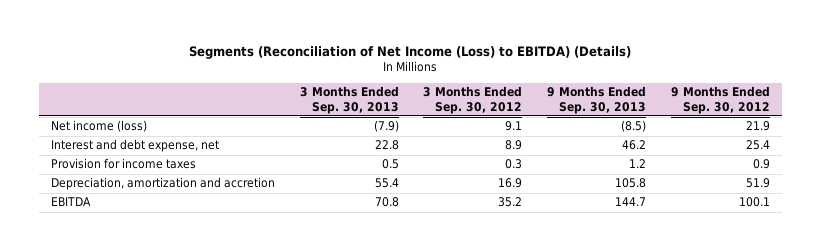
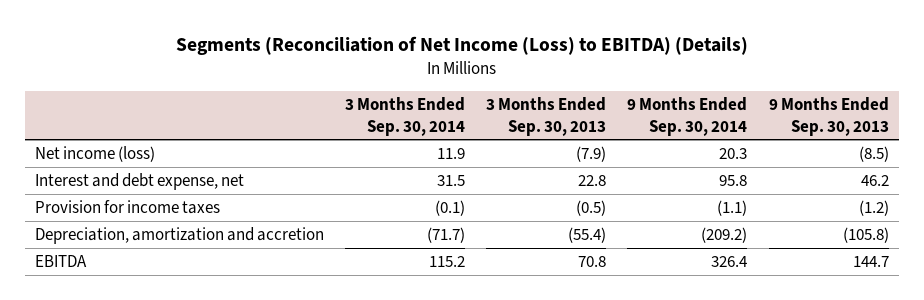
[423,86,523,114] 3 Months Ended Sep. 30, 2012 -> none
[670,86,770,114] 9 Months Ended Sep. 30, 2012 -> none
none -> [345,97,466,136] 3 Months Ended Sep. 30, 2014
none -> [627,97,748,136] 9 Months Ended Sep. 30, 2014
[381,159,399,170] 0.5 -> [576,200,607,217] (0.5)
[628,159,646,169] 1.2 -> [858,200,889,217] (1.2)
[374,178,399,189] 55.4 -> [568,227,607,244] (55.4)
[614,178,646,189] 105.8 -> [842,227,889,244] (105.8)

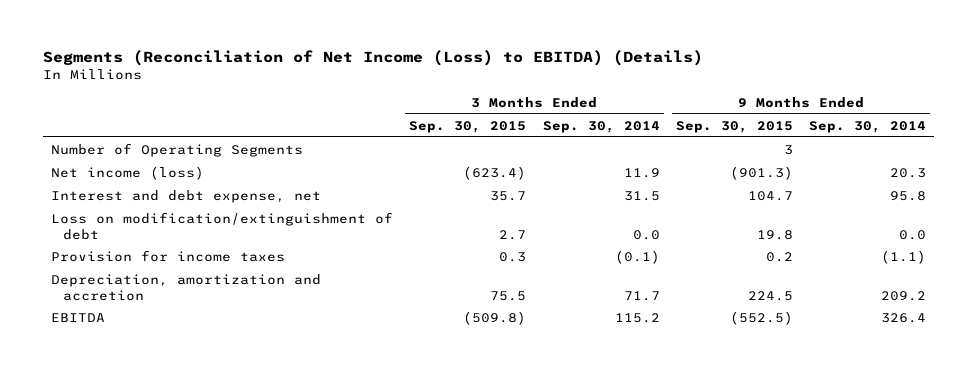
[486,97,607,136] 3 Months Ended Sep. 30, 2013 -> none
[768,97,889,136] 9 Months Ended Sep. 30, 2013 -> none
none -> [409,120,527,133] Sep. 30, 2015
none -> [675,120,793,133] Sep. 30, 2015
none -> [50,142,303,157] Number of Operating Segments
none -> [50,211,393,240] Loss on modification/extinguishment of debt
[427,227,466,244] (71.7) -> [623,290,660,301] 71.7
[701,227,748,244] (209.2) -> [881,290,927,301] 209.2

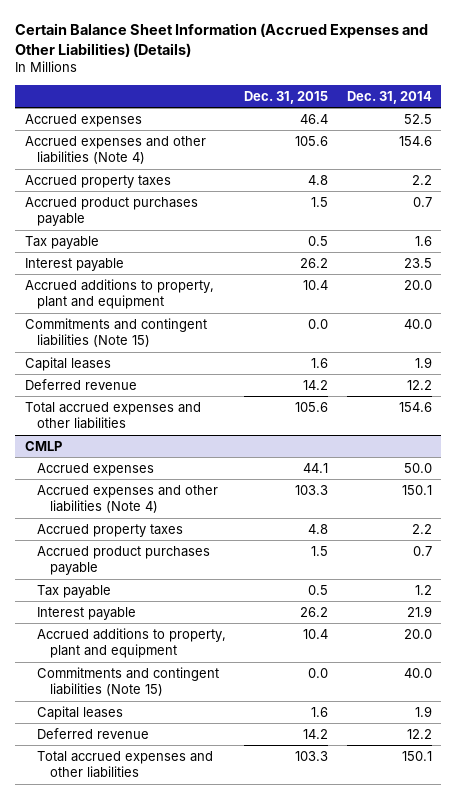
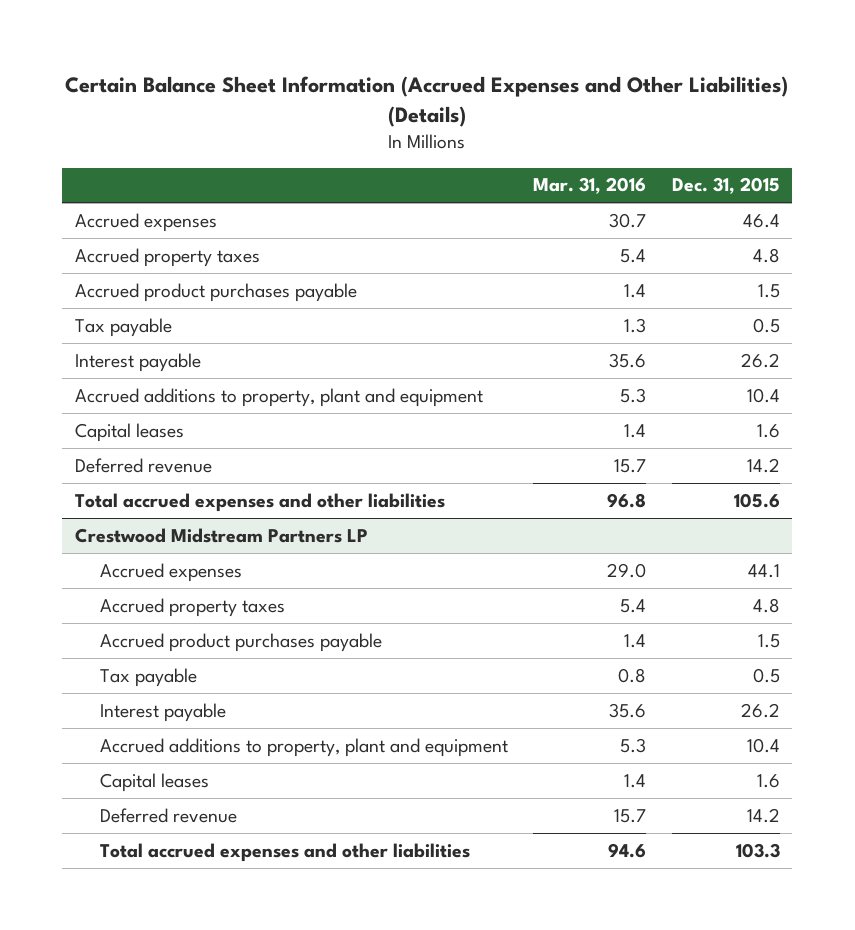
[346,90,432,104] Dec. 31, 2014 -> none
none -> [533,177,647,195] Mar. 31, 2016
[24,135,206,165] Accrued expenses and other liabilities (Note 4) -> none
[24,317,207,348] Commitments and contingent liabilities (Note 15) -> none
[24,440,62,451] CMLP -> [75,527,369,543] Crestwood Midstream Partners LP
[37,484,219,514] Accrued expenses and other liabilities (Note 4) -> none
[37,666,220,697] Commitments and contingent liabilities (Note 15) -> none

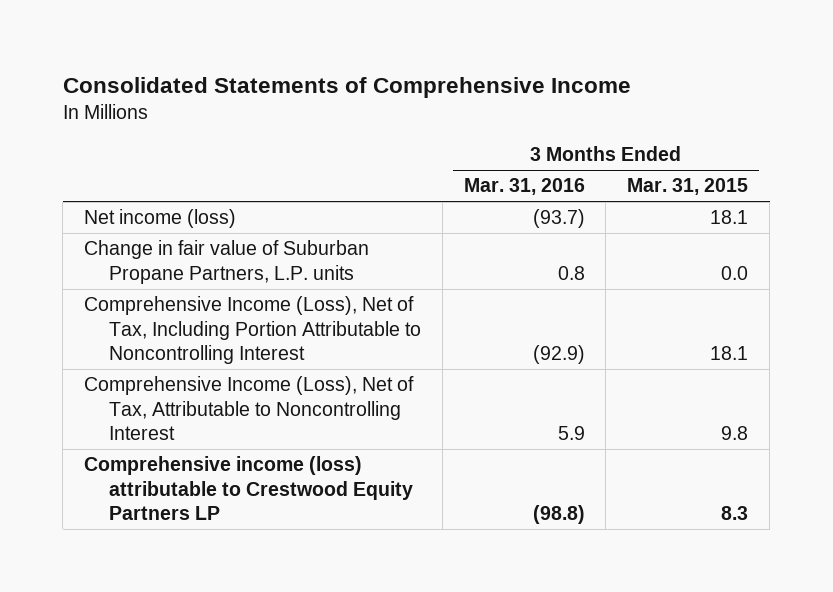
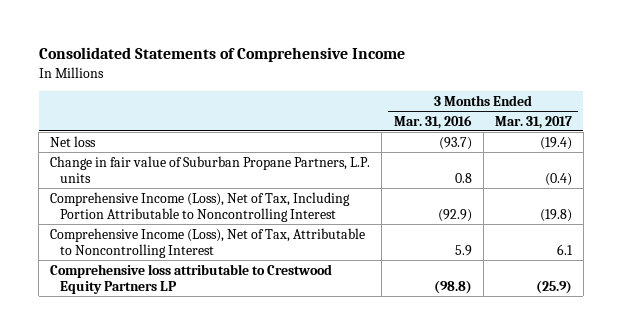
[627,178,749,196] Mar. 31, 2015 -> none
none -> [494,115,572,129] Mar. 31, 2017
[84,209,237,229] Net income (loss) -> [50,135,97,147] Net loss
[84,456,413,521] Comprehensive income (loss) attributable to Crestwood Equity Partners LP -> [50,263,333,294] Comprehensive loss attributable to Crestwood Equity Partners LP

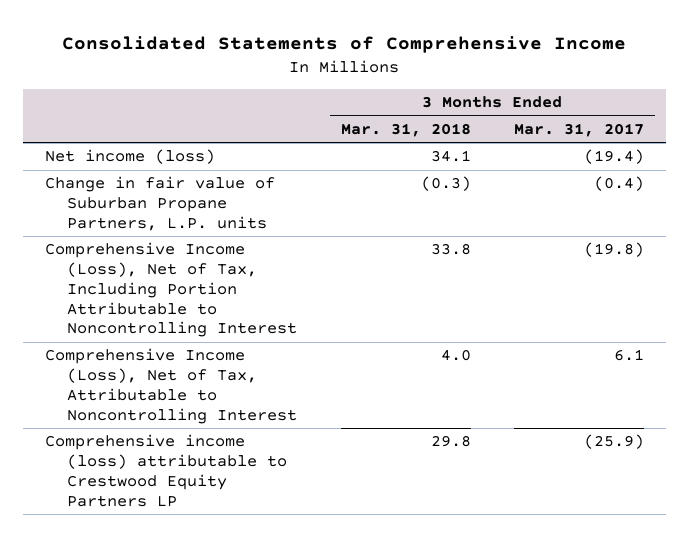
[393,114,472,129] Mar. 31, 2016 -> none
none -> [340,122,471,137] Mar. 31, 2018
[50,135,97,147] Net loss -> [44,149,215,165] Net income (loss)
[50,263,333,294] Comprehensive loss attributable to Crestwood Equity Partners LP -> [44,434,288,507] Comprehensive income (loss) attributable to Crestwood Equity Partners LP

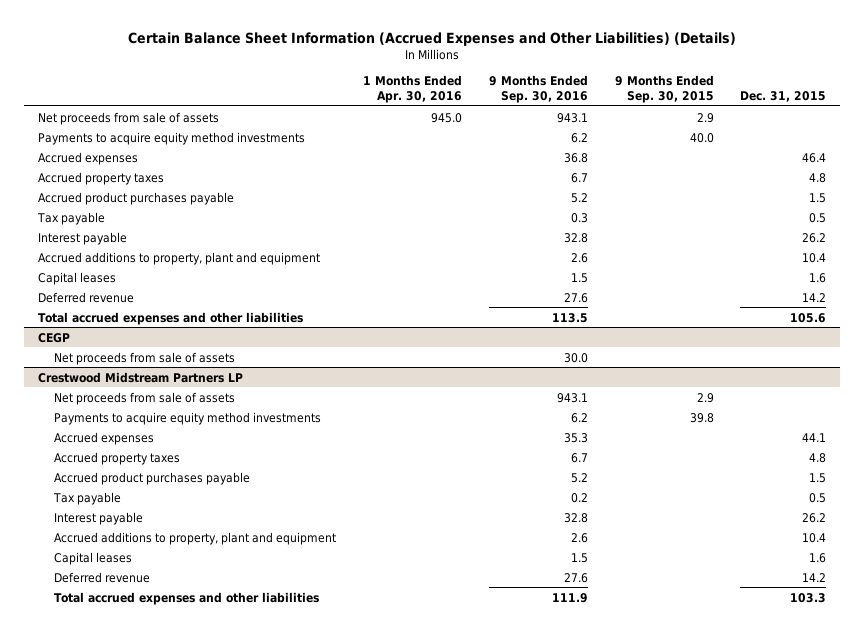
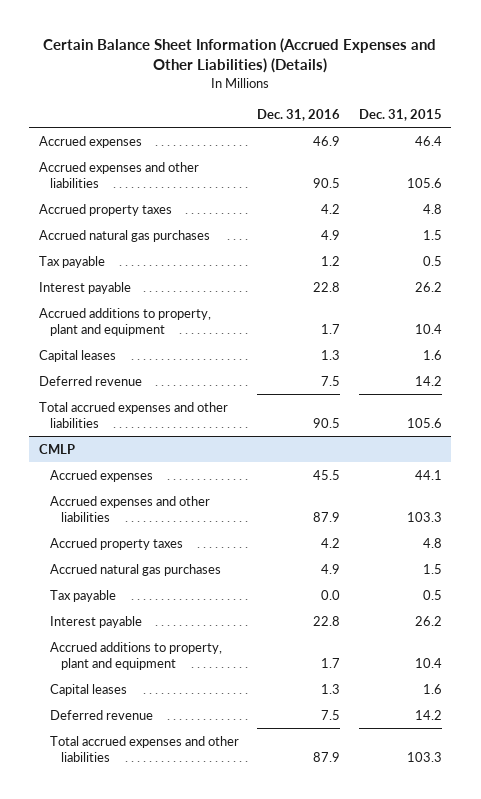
[363,75,463,103] 1 Months Ended Apr. 30, 2016 -> none
[488,75,588,103] 9 Months Ended Sep. 30, 2016 -> none
[614,75,714,103] 9 Months Ended Sep. 30, 2015 -> none
none -> [257,109,341,122] Dec. 31, 2016
[37,111,219,125] Net proceeds from sale of assets -> none
[37,131,305,145] Payments to acquire equity method investments -> none
none -> [38,161,199,188] Accrued expenses and other liabilities
[37,191,234,205] Accrued product purchases payable -> none
none -> [38,229,210,242] Accrued natural gas purchases
[37,332,70,343] CEGP -> none
[54,351,236,365] Net proceeds from sale of assets -> none
[54,391,236,405] Net proceeds from sale of assets -> none
[54,411,322,425] Payments to acquire equity method investments -> none
[37,371,243,383] Crestwood Midstream Partners LP -> [38,443,75,454] CMLP
none -> [49,495,210,522] Accrued expenses and other liabilities
[54,471,251,485] Accrued product purchases payable -> none
none -> [49,563,221,576] Accrued natural gas purchases

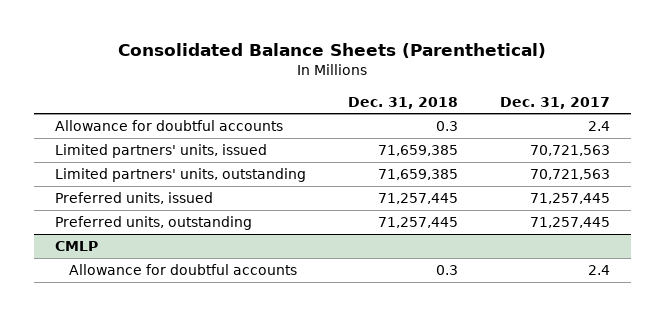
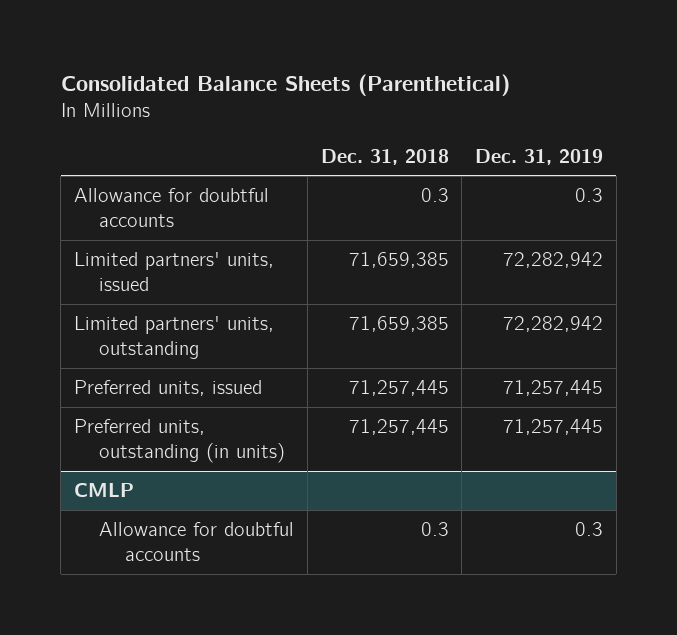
[499,96,610,109] Dec. 31, 2017 -> none
none -> [474,148,603,165] Dec. 31, 2019
[55,216,253,231] Preferred units, outstanding -> [74,419,286,464] Preferred units, outstanding (in units)

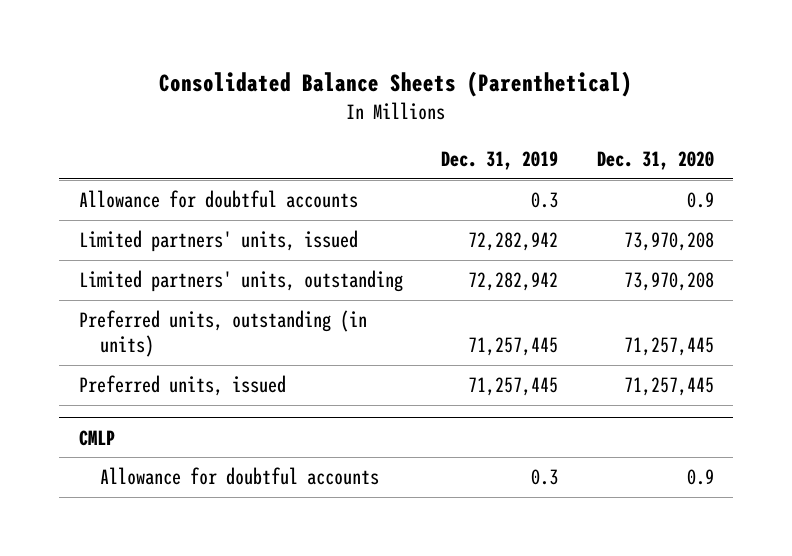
[320,148,449,165] Dec. 31, 2018 -> none
none -> [596,151,714,171] Dec. 31, 2020
[74,380,263,397] Preferred units, issued -> [78,374,286,396] Preferred units, issued

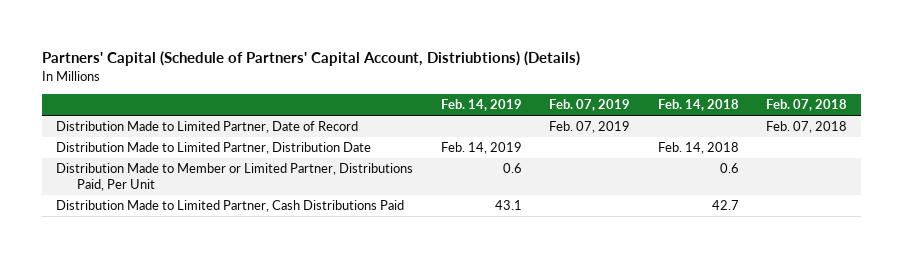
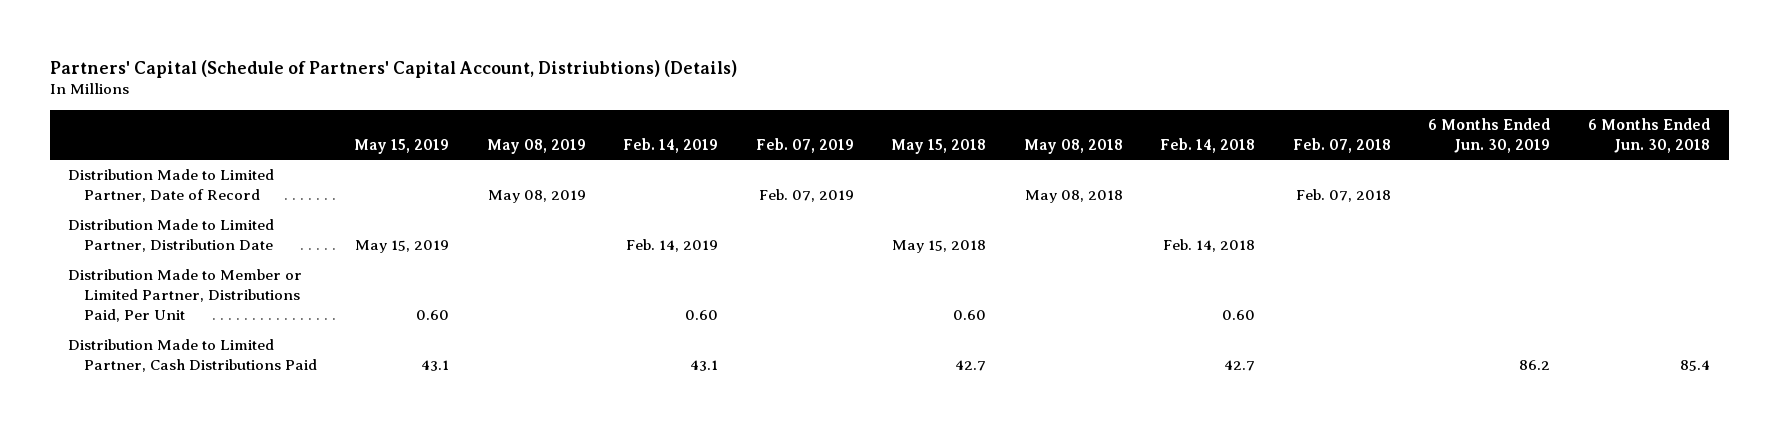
none -> [354,138,450,154] May 15, 2019
none -> [486,138,586,154] May 08, 2019
none -> [891,138,987,154] May 15, 2018
none -> [1023,138,1123,154] May 08, 2018
none -> [1428,117,1551,153] 6 Months Ended Jun. 30, 2019
none -> [1587,117,1710,153] 6 Months Ended Jun. 30, 2018
[502,163,522,174] 0.6 -> [685,310,719,321] 0.60
[719,163,739,174] 0.6 -> [1222,310,1256,321] 0.60

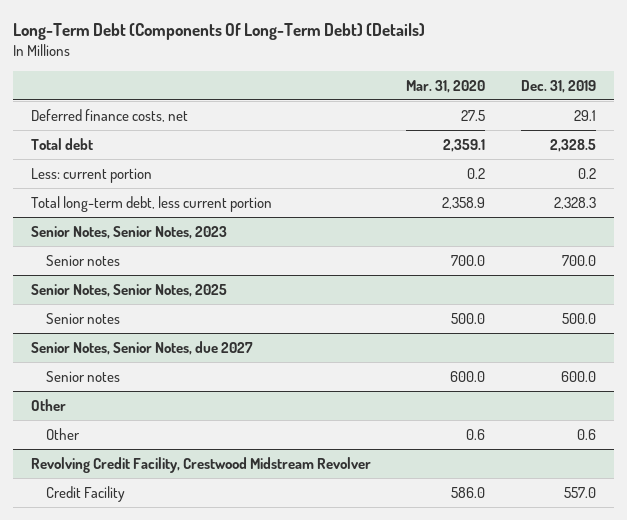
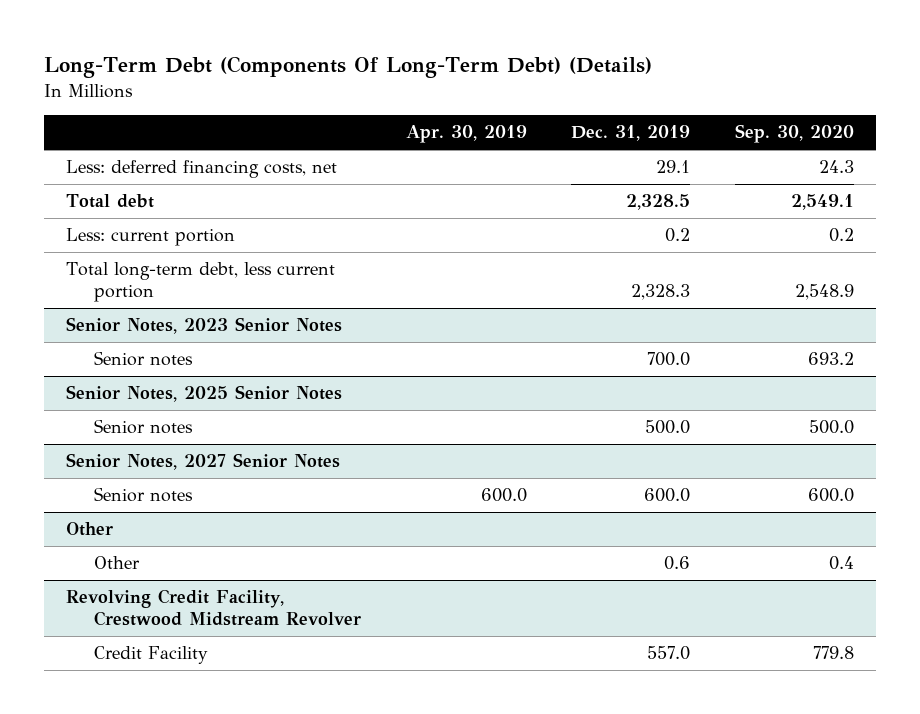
[406,79,486,93] Mar. 31, 2020 -> none
none -> [405,125,527,144] Apr. 30, 2019
none -> [734,124,854,144] Sep. 30, 2020
[30,108,188,122] Deferred finance costs, net -> [66,160,338,179] Less: deferred financing costs, net
[30,225,227,239] Senior Notes, Senior Notes, 2023 -> [66,317,343,335] Senior Notes, 2023 Senior Notes
[30,283,227,297] Senior Notes, Senior Notes, 2025 -> [66,385,343,403] Senior Notes, 2025 Senior Notes
[30,340,253,355] Senior Notes, Senior Notes, due 2027 -> [66,453,341,471] Senior Notes, 2027 Senior Notes

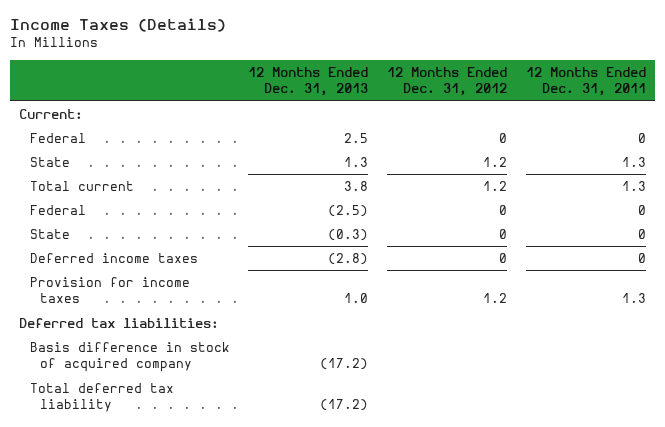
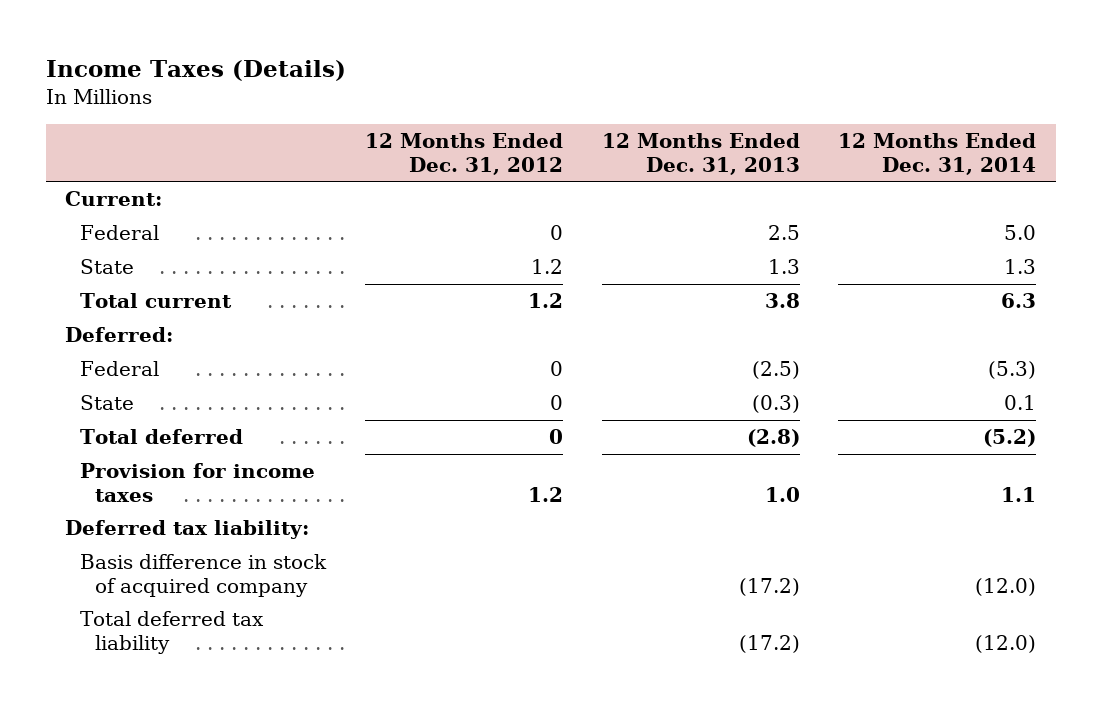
[525,66,646,97] 12 Months Ended Dec. 31, 2011 -> none
none -> [838,133,1037,175] 12 Months Ended Dec. 31, 2014
none -> [65,327,174,343] Deferred:
[29,253,198,264] Deferred income taxes -> [80,429,244,445] Total deferred
[19,318,220,329] Deferred tax liabilities: -> [65,520,310,540] Deferred tax liability:

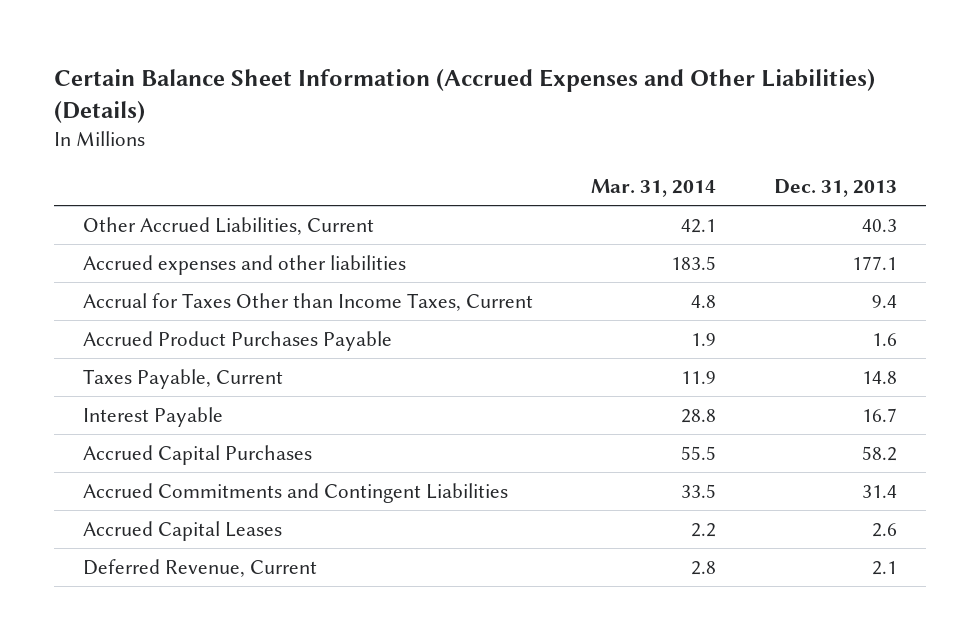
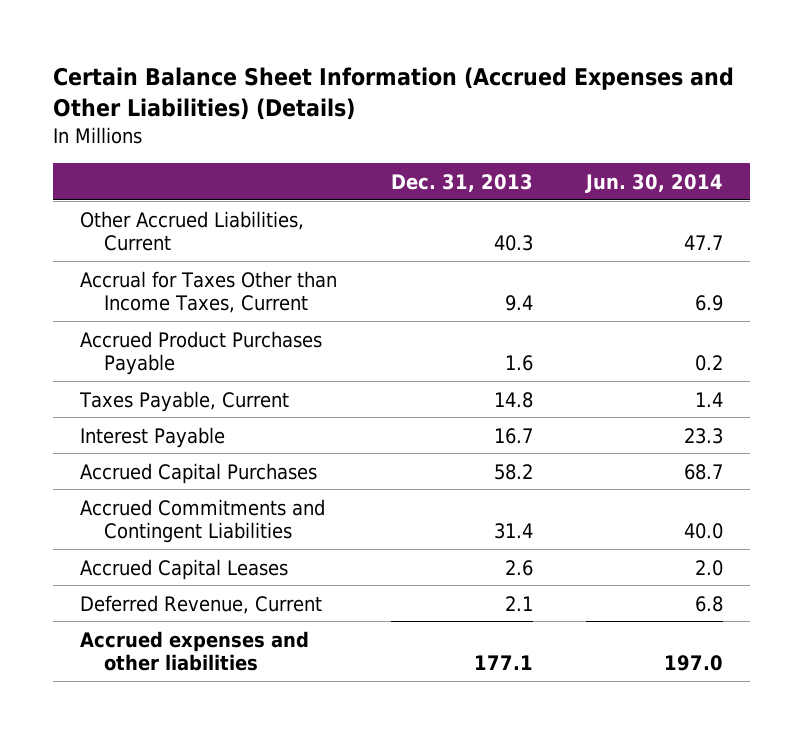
[590,178,716,197] Mar. 31, 2014 -> none
none -> [585,173,724,193] Jun. 30, 2014
[82,254,406,275] Accrued expenses and other liabilities -> [80,630,310,672] Accrued expenses and other liabilities

